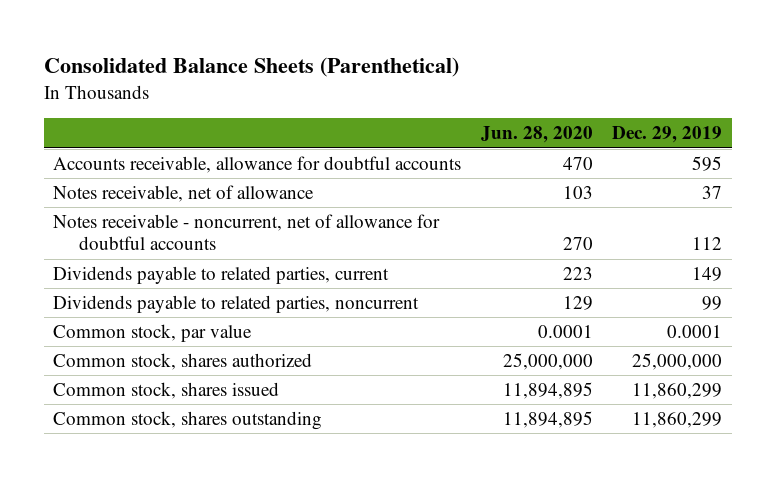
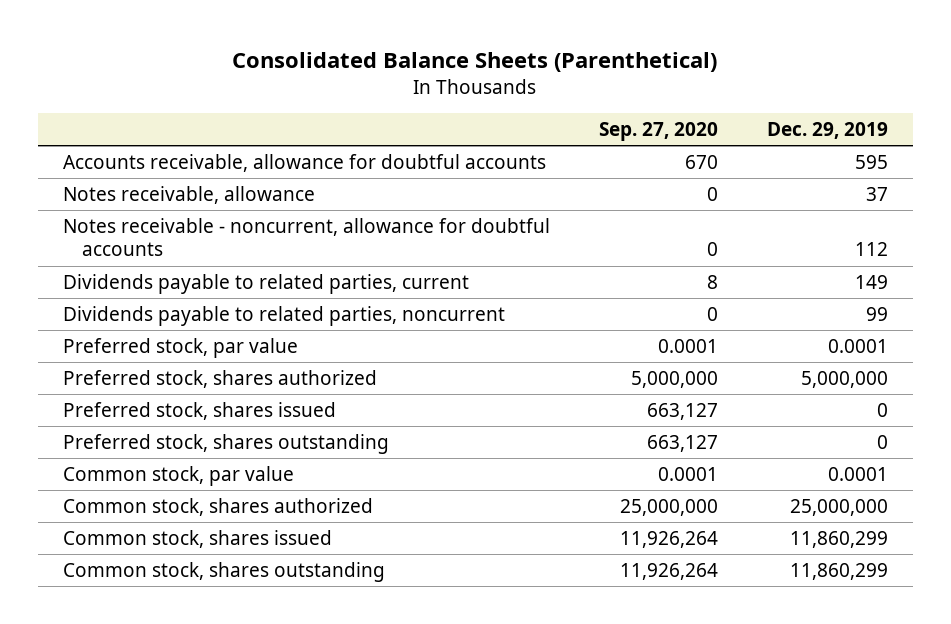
[480,126,593,144] Jun. 28, 2020 -> none
none -> [598,121,718,141] Sep. 27, 2020
[53,185,315,203] Notes receivable, net of allowance -> [62,186,315,205] Notes receivable, allowance
[53,214,441,251] Notes receivable - noncurrent, net of allowance for doubtful accounts -> [62,218,550,257] Notes receivable - noncurrent, allowance for doubtful accounts
none -> [62,338,298,359] Preferred stock, par value
none -> [62,370,377,389] Preferred stock, shares authorized
none -> [62,402,336,421] Preferred stock, shares issued
none -> [62,434,389,455] Preferred stock, shares outstanding

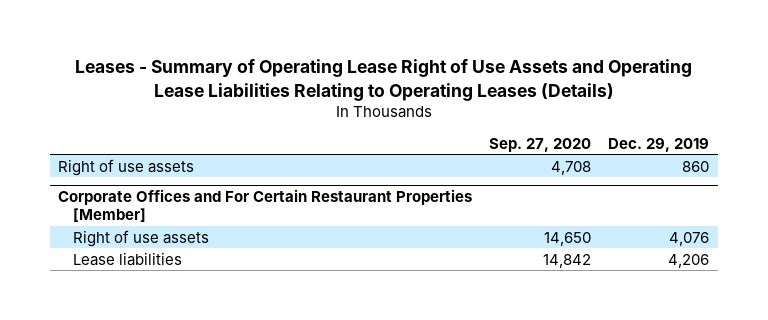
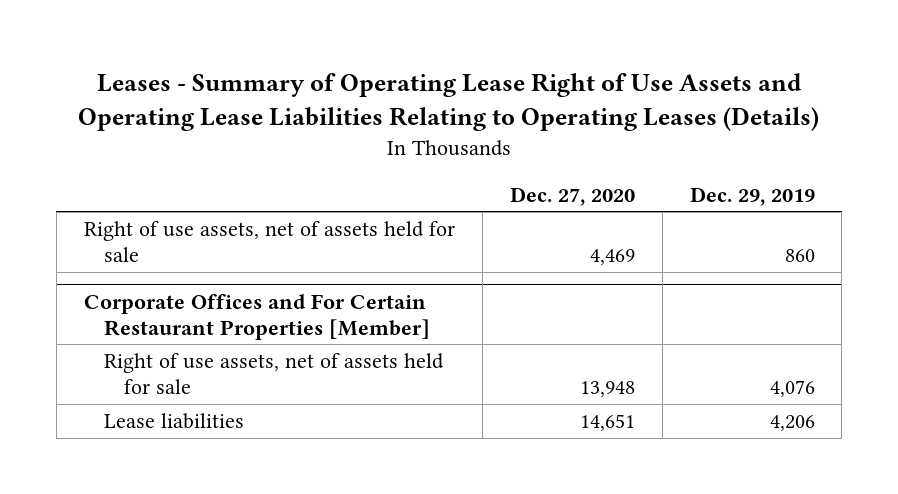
[489,137,592,152] Sep. 27, 2020 -> none
none -> [509,186,635,206] Dec. 27, 2020
[58,158,195,176] Right of use assets -> [83,221,455,262] Right of use assets, net of assets held for sale
[72,229,209,247] Right of use assets -> [103,353,444,394] Right of use assets, net of assets held for sale

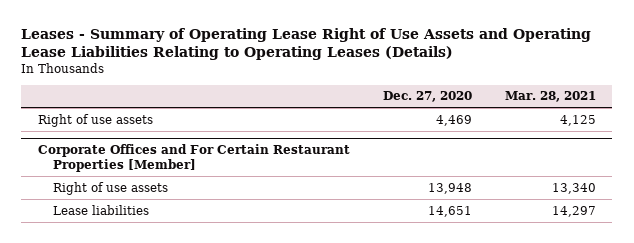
[689,186,815,206] Dec. 29, 2019 -> none
none -> [504,91,596,103] Mar. 28, 2021
[83,221,455,262] Right of use assets, net of assets held for sale -> [37,113,153,127] Right of use assets
[103,353,444,394] Right of use assets, net of assets held for sale -> [53,181,169,195] Right of use assets

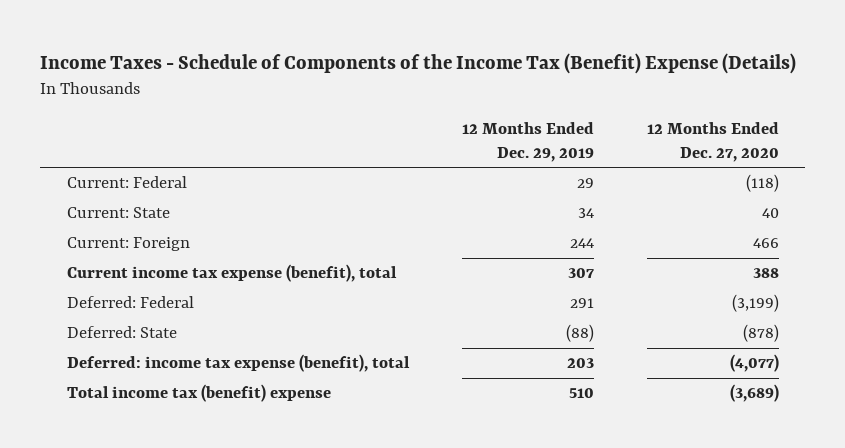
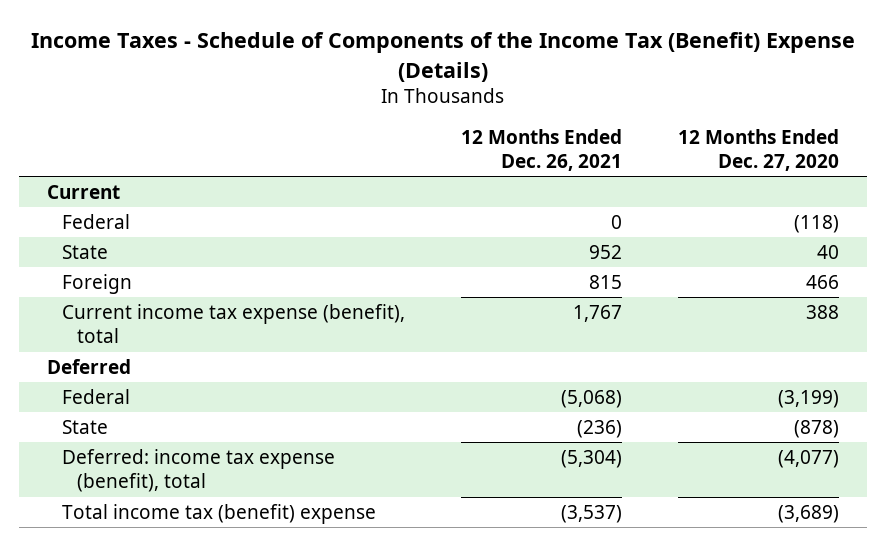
[461,121,594,162] 12 Months Ended Dec. 29, 2019 -> none
none -> [461,128,623,171] 12 Months Ended Dec. 26, 2021
none -> [47,184,121,199] Current
[66,176,187,189] Current: Federal -> [62,213,131,229] Federal
[66,207,170,219] Current: State -> [62,244,109,259] State
[66,237,190,252] Current: Foreign -> [62,273,133,294] Foreign
none -> [47,358,132,374] Deferred
[66,296,194,309] Deferred: Federal -> [62,388,131,404] Federal
[66,326,177,339] Deferred: State -> [62,419,109,434] State

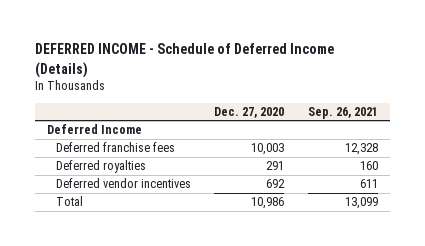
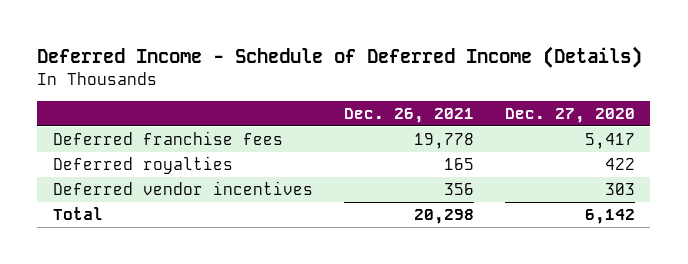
[35,43,335,78] DEFERRED INCOME - Schedule of Deferred Income (Details) -> [37,45,643,68] Deferred Income - Schedule of Deferred Income (Details)
[307,106,378,119] Sep. 26, 2021 -> none
none -> [343,107,474,123] Dec. 26, 2021
[46,124,142,135] Deferred Income -> none
[251,143,285,156] 10,003 -> [584,133,635,150] 5,417
[266,161,285,171] 291 -> [604,158,635,171] 422
[266,179,286,189] 692 -> [604,183,635,196] 303
[251,197,285,210] 10,986 -> [584,209,635,225] 6,142

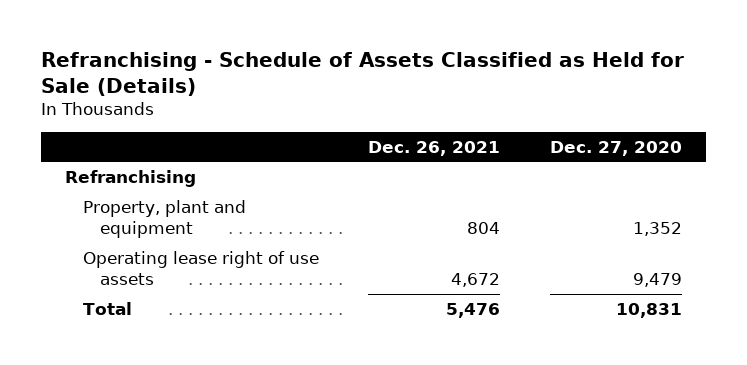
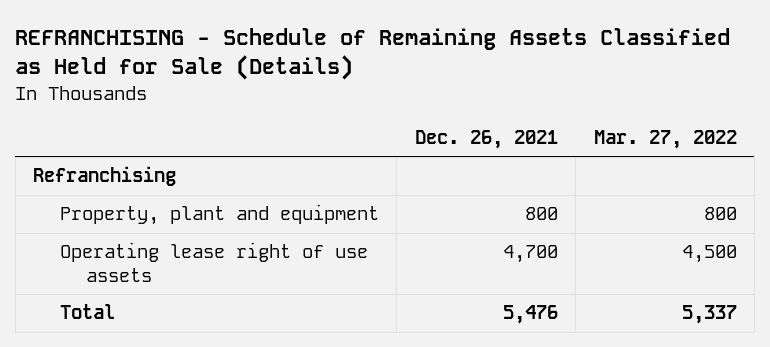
[40,51,684,96] Refranchising - Schedule of Assets Classified as Held for Sale (Details) -> [15,27,731,81] REFRANCHISING - Schedule of Remaining Assets Classified as Held for Sale (Details)
[549,140,682,156] Dec. 27, 2020 -> none
none -> [593,129,737,149] Mar. 27, 2022
[467,221,501,234] 804 -> [524,207,558,221] 800
[451,272,501,287] 4,672 -> [502,245,558,264] 4,700

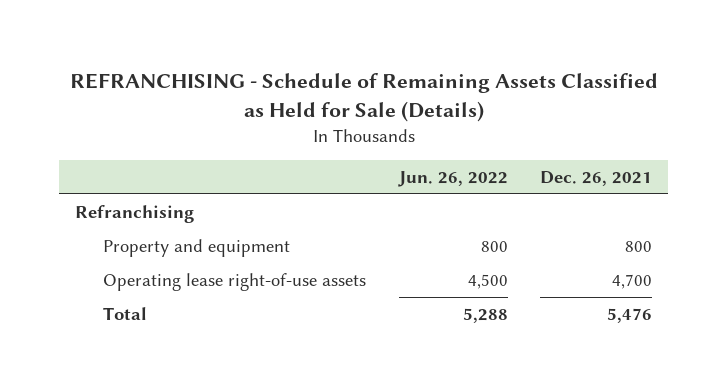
[593,129,737,149] Mar. 27, 2022 -> none
none -> [397,170,508,187] Jun. 26, 2022
[59,204,379,226] Property, plant and equipment -> [103,238,291,257] Property and equipment
[59,242,368,283] Operating lease right of use assets -> [103,272,367,291] Operating lease right-of-use assets

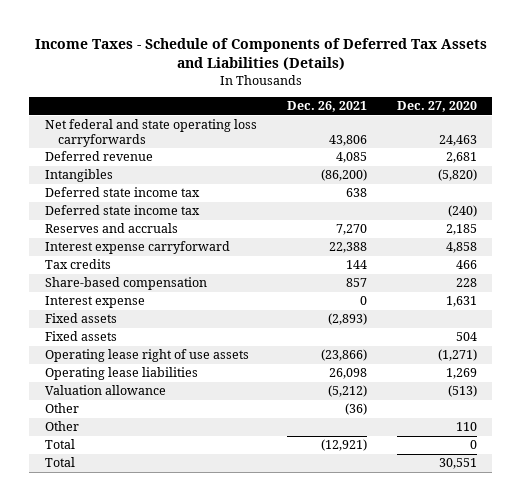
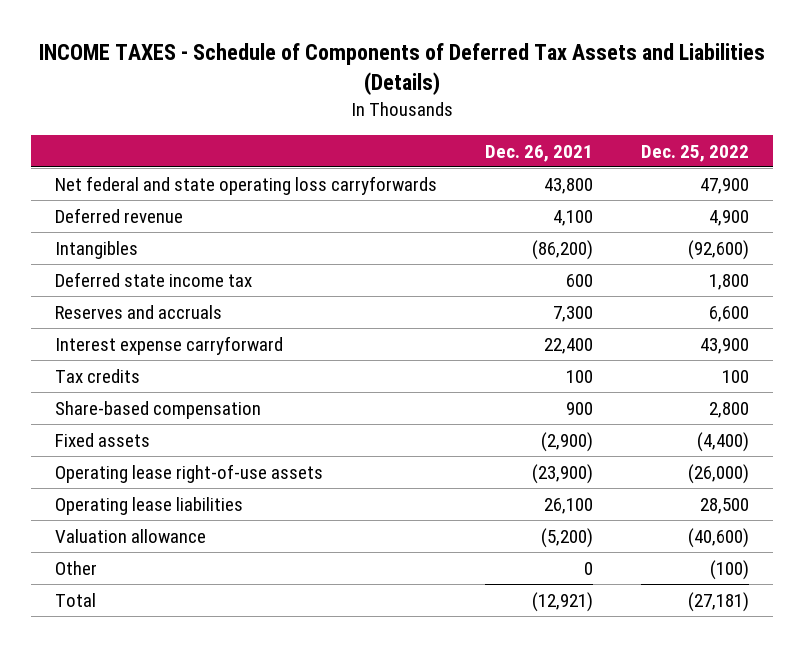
[34,37,487,70] Income Taxes - Schedule of Components of Deferred Tax Assets and Liabilities (Details) -> [38,43,765,96] INCOME TAXES - Schedule of Components of Deferred Tax Assets and Liabilities (Details)
[397,101,478,113] Dec. 27, 2020 -> none
none -> [640,144,749,162] Dec. 25, 2022
[328,134,367,146] 43,806 -> [543,177,593,194] 43,800
[335,152,367,164] 4,085 -> [552,209,593,226] 4,100
[44,205,200,216] Deferred state income tax -> none
[44,296,145,309] Interest expense -> none
[44,331,117,342] Fixed assets -> none
[44,421,79,432] Other -> none
[345,188,367,198] 638 -> [565,273,593,287] 600
[335,224,367,236] 7,270 -> [552,305,593,322] 7,300
[328,242,367,254] 22,388 -> [543,337,593,354] 22,400
[345,260,367,270] 144 -> [565,369,593,383] 100
[345,278,367,288] 857 -> [565,401,593,415] 900
[327,313,367,326] (2,893) -> [540,431,593,452] (2,900)
[44,349,249,363] Operating lease right of use assets -> [54,463,323,483] Operating lease right-of-use assets
[320,349,367,362] (23,866) -> [531,463,593,484] (23,900)
[328,368,367,380] 26,098 -> [543,497,593,514] 26,100
[327,385,367,398] (5,212) -> [540,527,593,548] (5,200)
[344,403,367,416] (36) -> [583,561,593,575] 0
[44,457,75,468] Total -> none

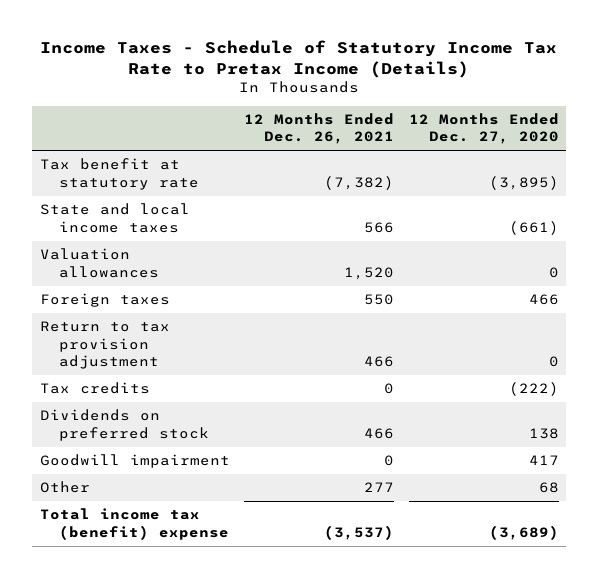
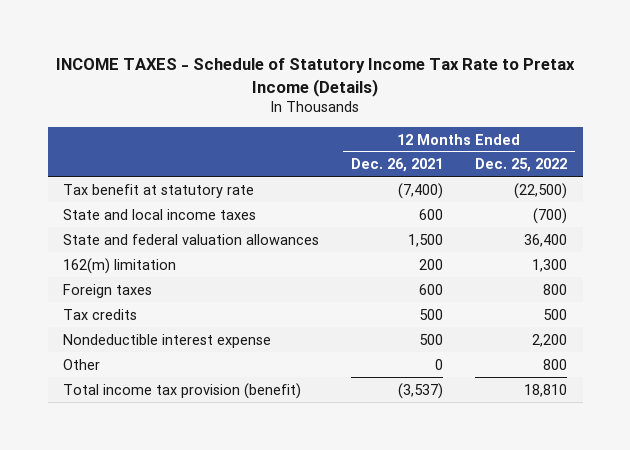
[40,40,558,79] Income Taxes - Schedule of Statutory Income Tax Rate to Pretax Income (Details) -> [56,58,576,97] INCOME TAXES - Schedule of Statutory Income Tax Rate to Pretax Income (Details)
[408,113,559,145] 12 Months Ended Dec. 27, 2020 -> none
none -> [474,158,567,173] Dec. 25, 2022
[39,321,170,370] Return to tax provision adjustment -> none
[39,409,210,441] Dividends on preferred stock -> none
[39,454,230,469] Goodwill impairment -> none
[324,175,395,190] (7,382) -> [398,182,444,199] (7,400)
[364,221,395,233] 566 -> [419,208,444,220] 600
[39,248,160,278] Valuation allowances -> [63,233,320,245] State and federal valuation allowances
[344,266,395,280] 1,520 -> [408,233,444,247] 1,500
none -> [63,257,177,274] 162(m) limitation
[364,294,395,306] 550 -> [419,283,444,295] 600
[384,383,395,395] 0 -> [419,308,444,320] 500
none -> [63,333,272,348] Nondeductible interest expense
[364,482,395,493] 277 -> [435,358,444,370] 0
[39,508,230,540] Total income tax (benefit) expense -> [63,382,302,399] Total income tax provision (benefit)

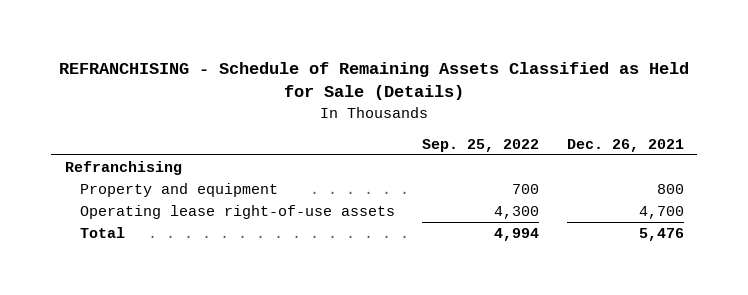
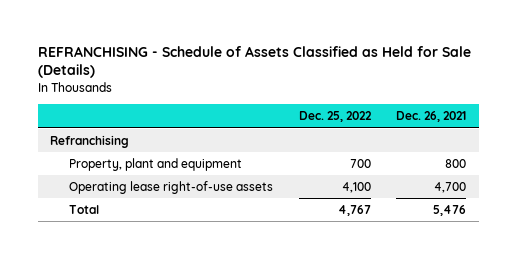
[59,62,690,101] REFRANCHISING - Schedule of Remaining Assets Classified as Held for Sale (Details) -> [37,45,471,79] REFRANCHISING - Schedule of Assets Classified as Held for Sale (Details)
[422,138,540,152] Sep. 25, 2022 -> none
none -> [298,111,372,123] Dec. 25, 2022
[80,182,279,197] Property and equipment -> [69,158,243,172] Property, plant and equipment

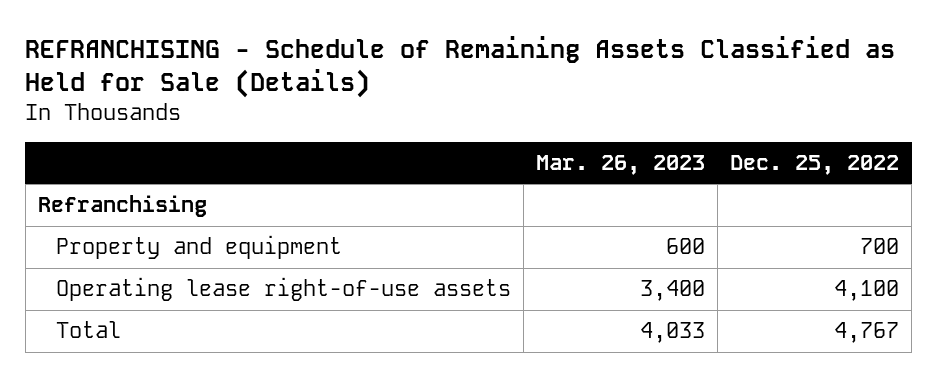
[37,45,471,79] REFRANCHISING - Schedule of Assets Classified as Held for Sale (Details) -> [25,36,896,99] REFRANCHISING - Schedule of Remaining Assets Classified as Held for Sale (Details)
[396,111,467,123] Dec. 26, 2021 -> none
none -> [536,154,706,175] Mar. 26, 2023
[69,158,243,172] Property, plant and equipment -> [56,235,343,260] Property and equipment

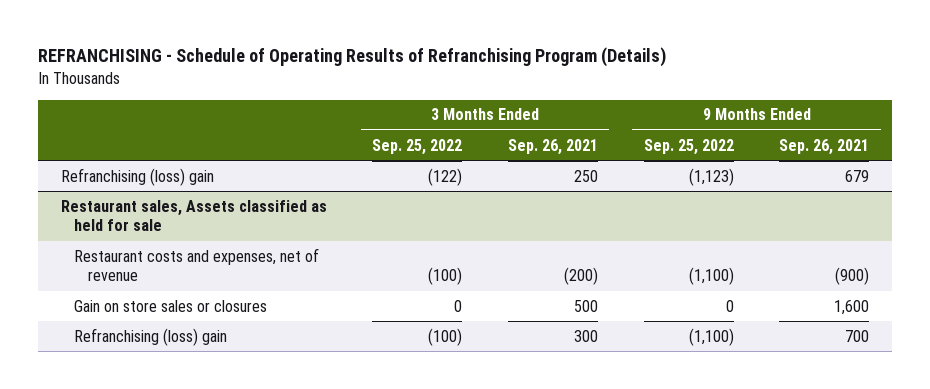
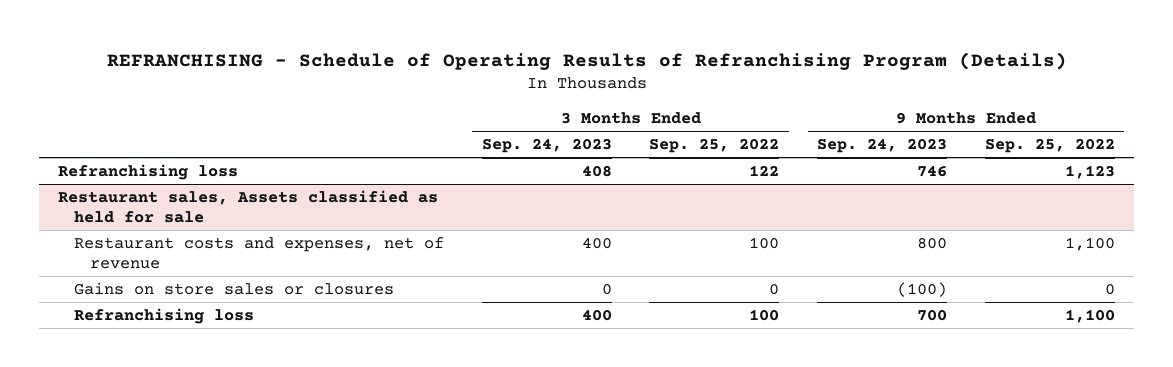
[508,138,599,155] Sep. 26, 2021 -> none
[779,138,870,155] Sep. 26, 2021 -> none
none -> [481,138,612,154] Sep. 24, 2023
none -> [817,138,948,154] Sep. 24, 2023
[60,167,214,186] Refranchising (loss) gain -> [58,163,239,180] Refranchising loss
[428,167,463,186] (122) -> [749,164,780,176] 122
[688,167,734,186] (1,123) -> [1064,164,1115,179] 1,123
[428,267,463,286] (100) -> [749,236,780,249] 100
[688,267,734,286] (1,100) -> [1064,236,1115,251] 1,100
[74,299,268,312] Gain on store sales or closures -> [74,281,395,295] Gains on store sales or closures
[74,327,228,346] Refranchising (loss) gain -> [74,307,255,324] Refranchising loss
[428,327,463,346] (100) -> [749,308,780,321] 100
[688,327,734,346] (1,100) -> [1064,308,1115,323] 1,100

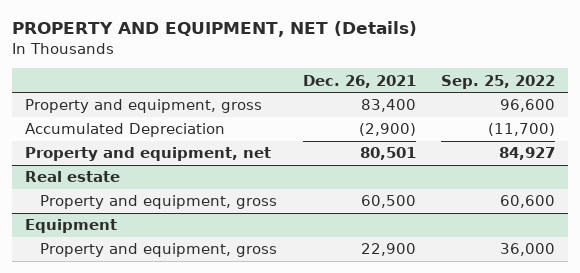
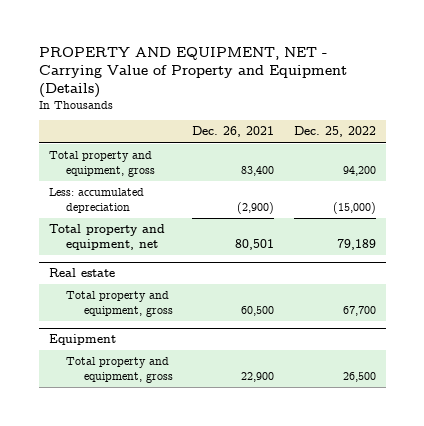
[11,21,417,38] PROPERTY AND EQUIPMENT, NET (Details) -> [38,47,347,99] PROPERTY AND EQUIPMENT, NET - Carrying Value of Property and Equipment (Details)
[441,74,556,89] Sep. 25, 2022 -> none
none -> [293,126,376,138] Dec. 25, 2022
[24,99,262,114] Property and equipment, gross -> [48,151,156,177] Total property and equipment, gross
[24,123,225,138] Accumulated Depreciation -> [48,188,144,213] Less: accumulated depreciation
[24,147,271,162] Property and equipment, net -> [48,224,165,250] Total property and equipment, net
[40,195,278,210] Property and equipment, gross -> [66,291,173,317] Total property and equipment, gross
[40,243,278,258] Property and equipment, gross -> [66,357,173,383] Total property and equipment, gross

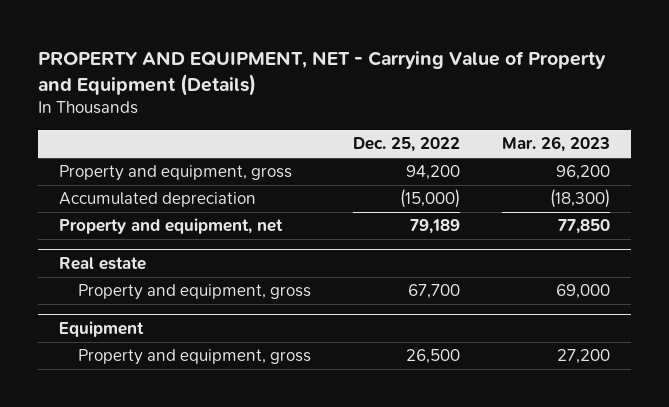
[192,126,275,138] Dec. 26, 2021 -> none
none -> [501,136,610,153] Mar. 26, 2023
[48,151,156,177] Total property and equipment, gross -> [59,165,293,182] Property and equipment, gross
[48,188,144,213] Less: accumulated depreciation -> [59,192,257,208] Accumulated depreciation
[48,224,165,250] Total property and equipment, net -> [59,218,284,235] Property and equipment, net
[66,291,173,317] Total property and equipment, gross -> [77,284,311,301] Property and equipment, gross
[66,357,173,383] Total property and equipment, gross -> [77,349,311,366] Property and equipment, gross

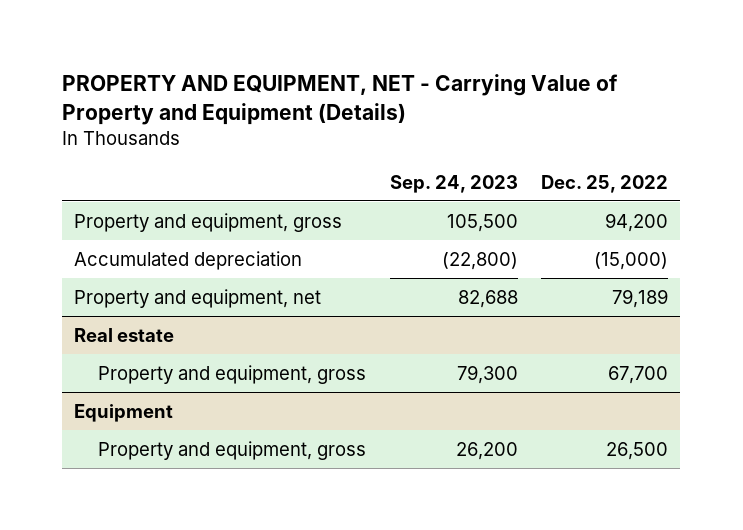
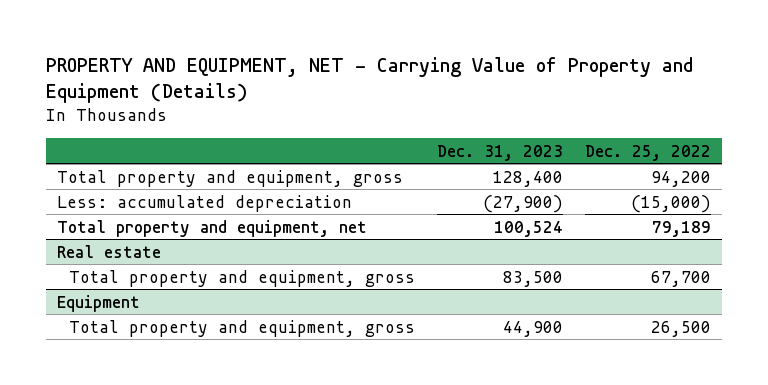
[389,174,518,193] Sep. 24, 2023 -> none
none -> [436,144,563,161] Dec. 31, 2023
[74,212,343,232] Property and equipment, gross -> [57,169,404,187] Total property and equipment, gross
[74,250,303,270] Accumulated depreciation -> [57,194,353,212] Less: accumulated depreciation
[74,288,322,308] Property and equipment, net -> [57,219,368,237] Total property and equipment, net
[97,364,366,384] Property and equipment, gross -> [69,269,416,287] Total property and equipment, gross
[97,440,366,460] Property and equipment, gross -> [69,319,416,337] Total property and equipment, gross

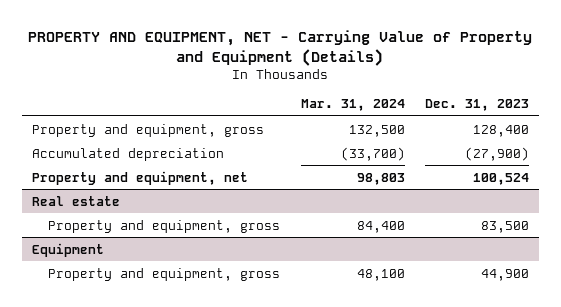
[584,144,711,161] Dec. 25, 2022 -> none
none -> [300,99,405,112] Mar. 31, 2024
[57,169,404,187] Total property and equipment, gross -> [31,123,264,137] Property and equipment, gross
[57,194,353,212] Less: accumulated depreciation -> [31,147,224,161] Accumulated depreciation
[57,219,368,237] Total property and equipment, net -> [31,170,248,185] Property and equipment, net
[69,269,416,287] Total property and equipment, gross -> [48,219,281,233] Property and equipment, gross
[69,319,416,337] Total property and equipment, gross -> [48,267,281,281] Property and equipment, gross

